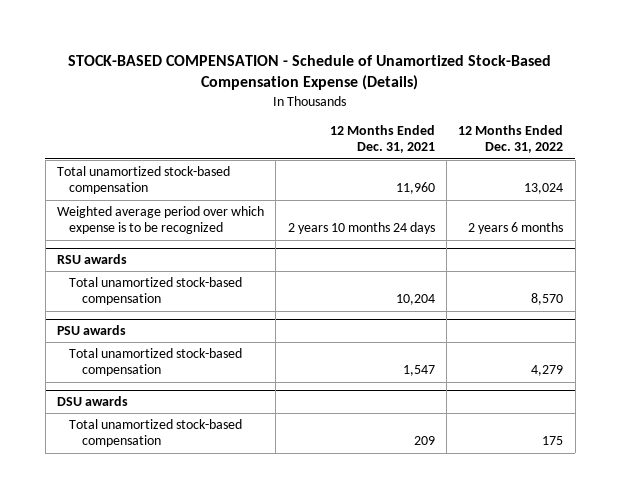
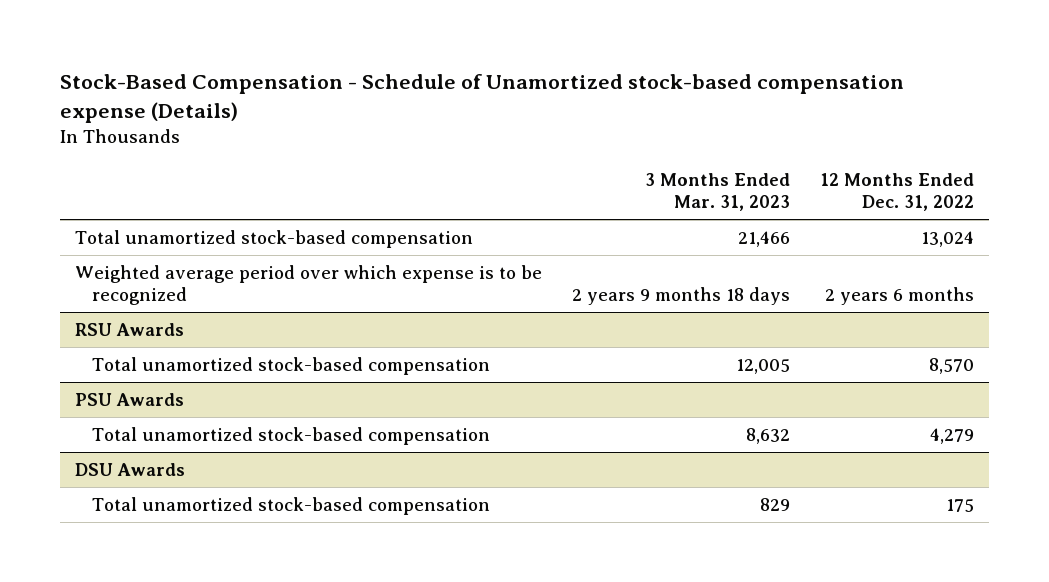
[68,55,552,91] STOCK-BASED COMPENSATION - Schedule of Unamortized Stock-Based Compensation Expense (Details) -> [59,73,904,124] Stock-Based Compensation - Schedule of Unamortized stock-based compensation expense (Details)
[329,125,435,154] 12 Months Ended Dec. 31, 2021 -> none
none -> [644,173,790,212] 3 Months Ended Mar. 31, 2023
[57,254,128,265] RSU awards -> [74,323,184,337] RSU Awards
[57,325,127,336] PSU awards -> [74,393,184,407] PSU Awards
[57,396,129,407] DSU awards -> [74,463,185,477] DSU Awards

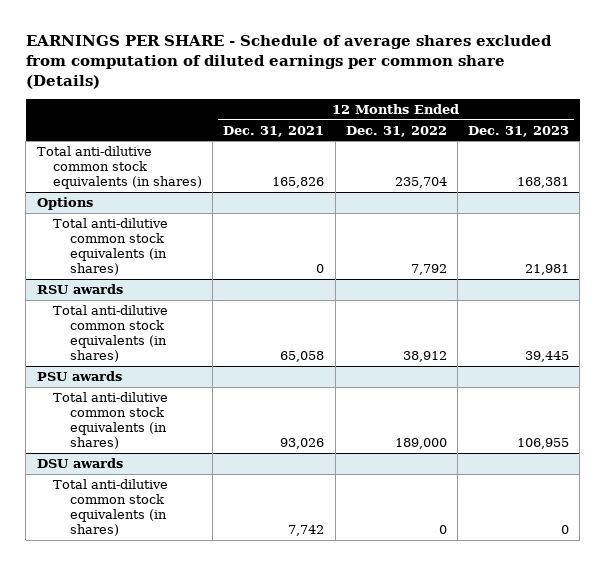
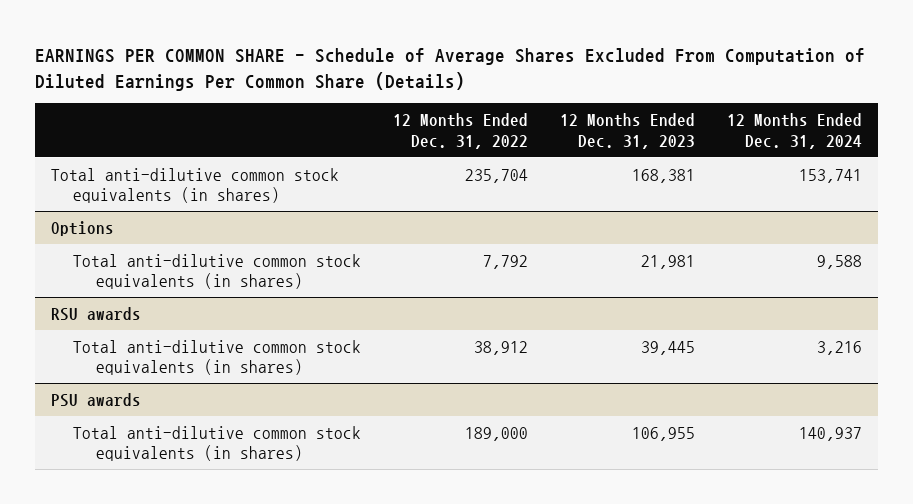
[25,35,552,90] EARNINGS PER SHARE - Schedule of average shares excluded from computation of diluted earnings per common share (Details) -> [35,47,866,91] EARNINGS PER COMMON SHARE - Schedule of Average Shares Excluded From Computation of Diluted Earnings Per Common Share (Details)
[223,125,325,137] Dec. 31, 2021 -> none
none -> [726,113,862,149] 12 Months Ended Dec. 31, 2024
[36,458,123,469] DSU awards -> none
[53,479,169,537] Total anti-dilutive common stock equivalents (in shares) -> none

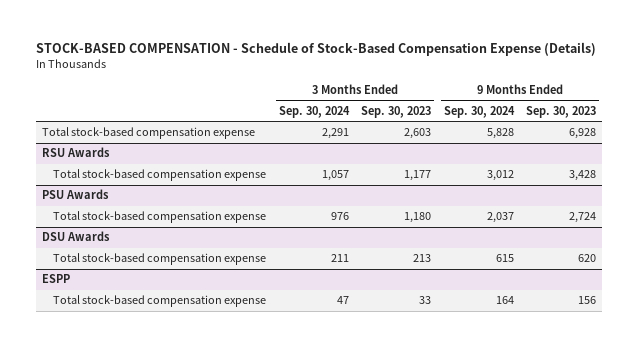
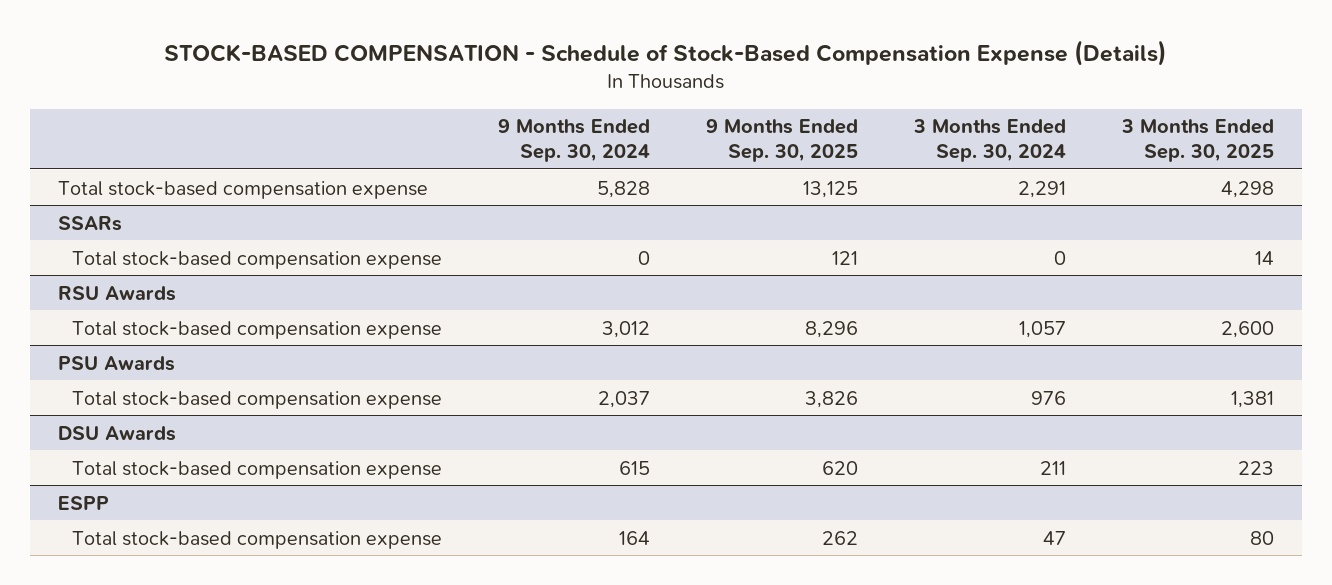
[361,105,432,118] Sep. 30, 2023 -> none
[526,105,597,118] Sep. 30, 2023 -> none
none -> [706,119,859,163] 9 Months Ended Sep. 30, 2025
none -> [1120,119,1274,163] 3 Months Ended Sep. 30, 2025
none -> [57,215,122,231] SSARs
none -> [72,250,443,269] Total stock-based compensation expense

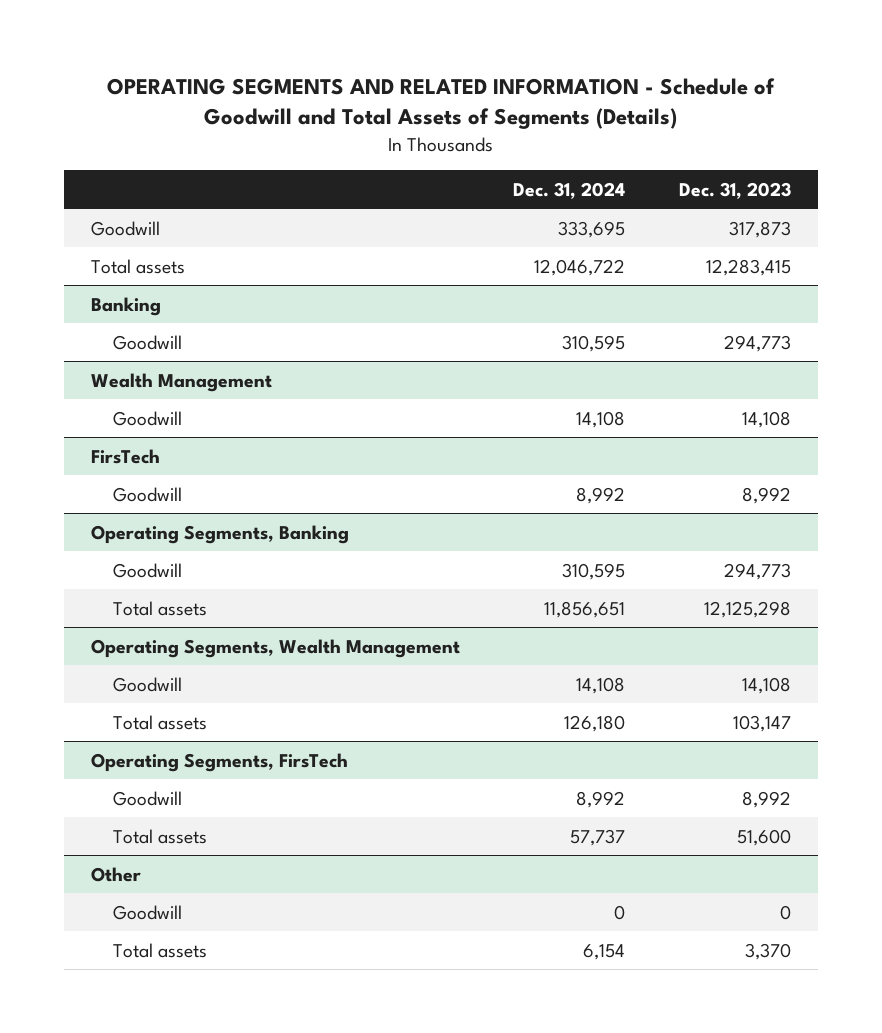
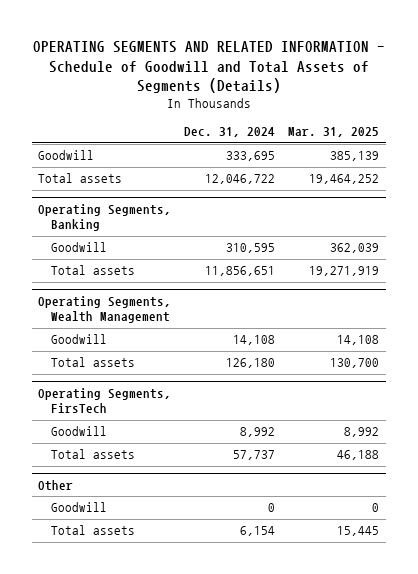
[678,181,791,199] Dec. 31, 2023 -> none
none -> [288,127,380,138] Mar. 31, 2025
[90,296,161,316] Banking -> none
[113,334,183,350] Goodwill -> none
[90,372,272,392] Wealth Management -> none
[113,410,183,426] Goodwill -> none
[90,448,160,464] FirsTech -> none
[113,486,183,502] Goodwill -> none

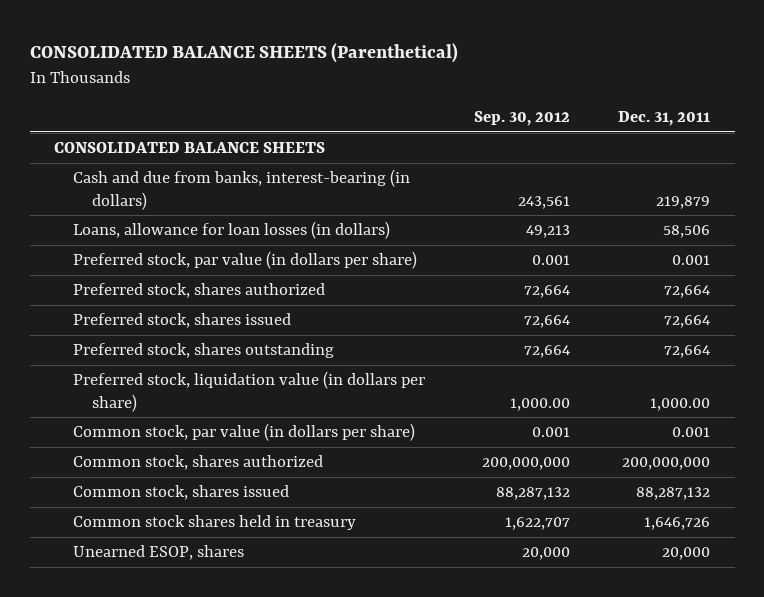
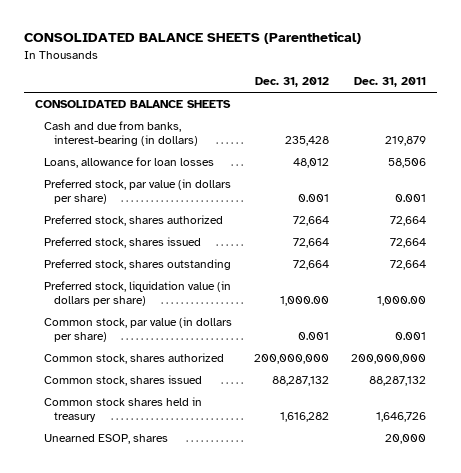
[473,110,570,126] Sep. 30, 2012 -> none
none -> [255,77,330,88] Dec. 31, 2012
[73,221,391,240] Loans, allowance for loan losses (in dollars) -> [44,156,215,168] Loans, allowance for loan losses

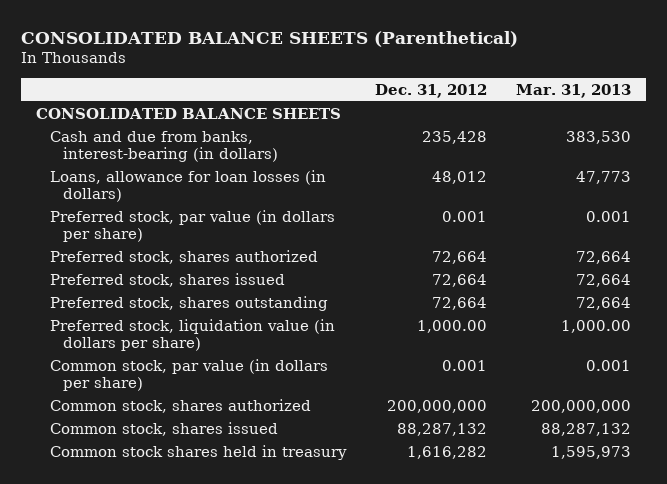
[354,77,427,88] Dec. 31, 2011 -> none
none -> [516,83,632,98] Mar. 31, 2013
[44,156,215,168] Loans, allowance for loan losses -> [49,169,326,202] Loans, allowance for loan losses (in dollars)
[44,433,169,444] Unearned ESOP, shares -> none

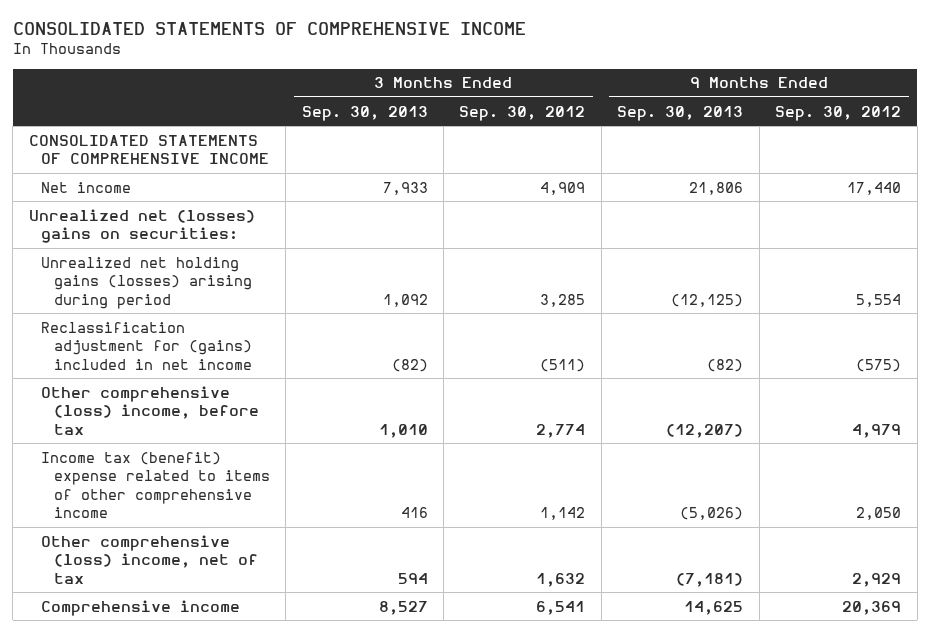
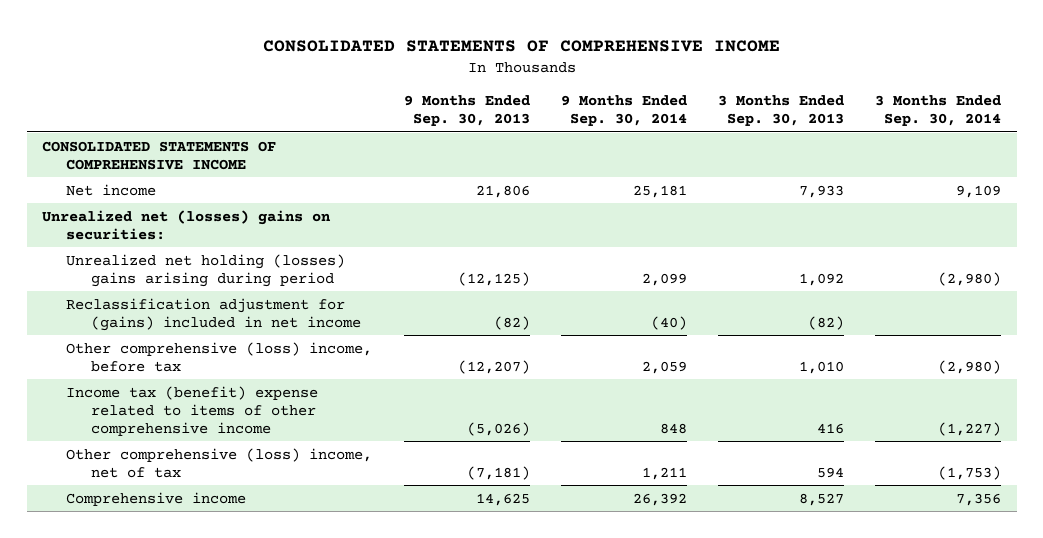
[459,105,586,121] Sep. 30, 2012 -> none
[775,105,902,121] Sep. 30, 2012 -> none
none -> [560,94,687,127] 9 Months Ended Sep. 30, 2014
none -> [874,94,1001,127] 3 Months Ended Sep. 30, 2014
[41,256,252,309] Unrealized net holding gains (losses) arising during period -> [66,253,346,287] Unrealized net holding (losses) gains arising during period

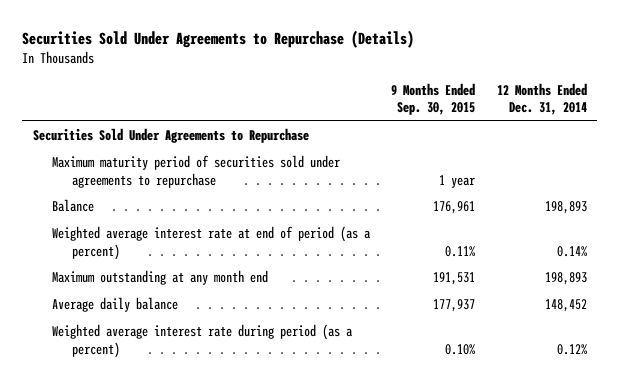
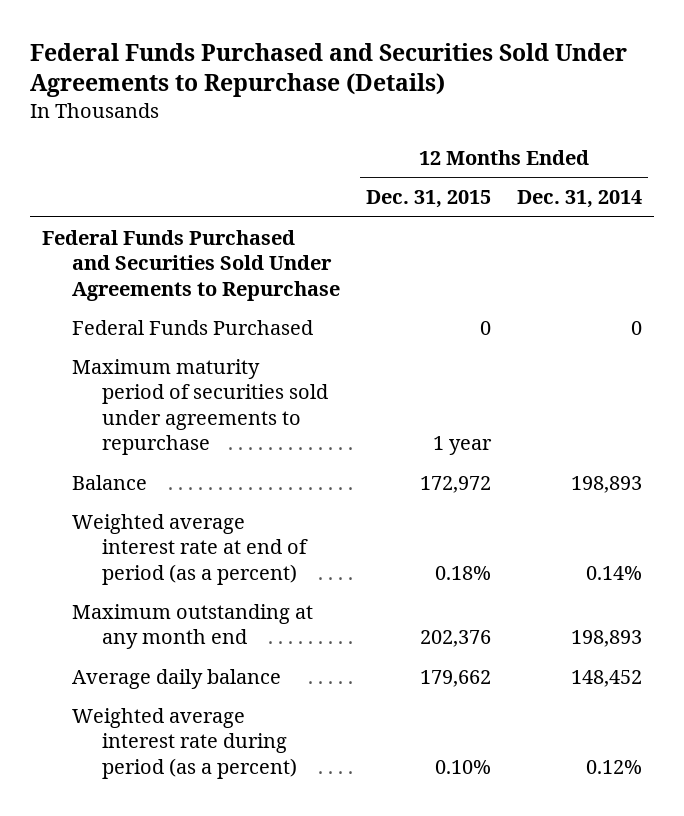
[22,29,415,48] Securities Sold Under Agreements to Repurchase (Details) -> [29,42,627,98] Federal Funds Purchased and Securities Sold Under Agreements to Repurchase (Details)
[391,83,476,116] 9 Months Ended Sep. 30, 2015 -> none
none -> [366,190,492,209] Dec. 31, 2015
[32,128,309,144] Securities Sold Under Agreements to Repurchase -> [42,229,341,301] Federal Funds Purchased and Securities Sold Under Agreements to Repurchase
none -> [72,319,314,335] Federal Funds Purchased

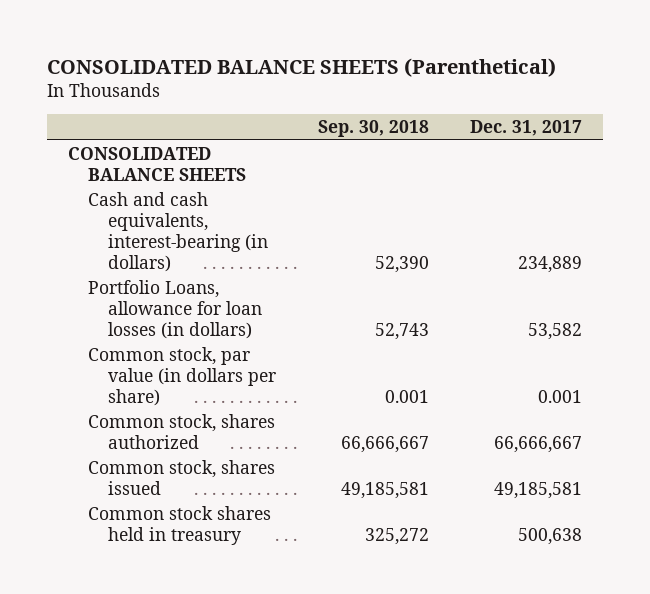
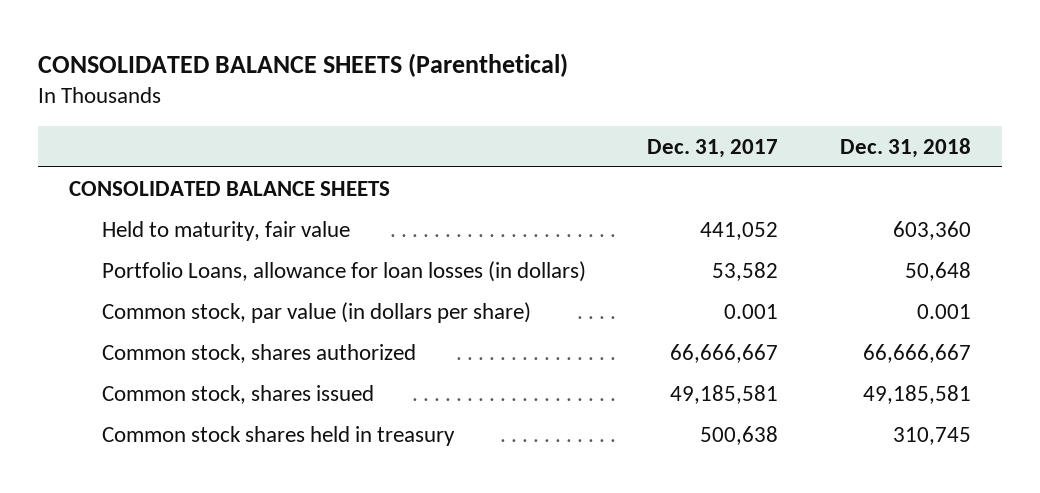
[317,120,429,138] Sep. 30, 2018 -> none
none -> [839,137,971,158] Dec. 31, 2018
[87,191,268,272] Cash and cash equivalents, interest-bearing (in dollars) -> none
none -> [101,220,350,241] Held to maturity, fair value

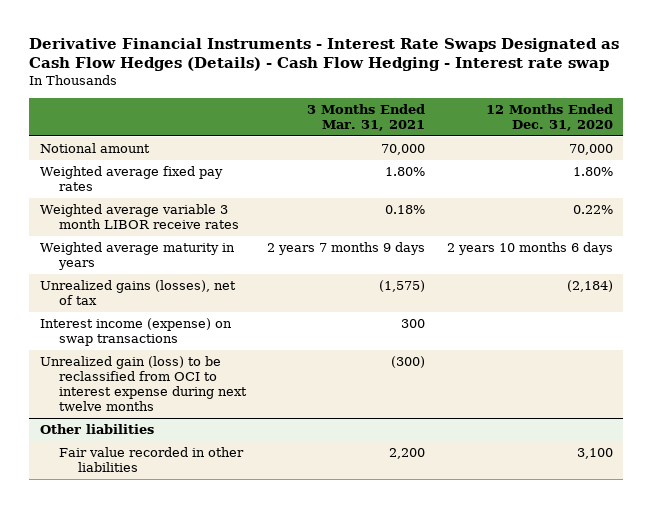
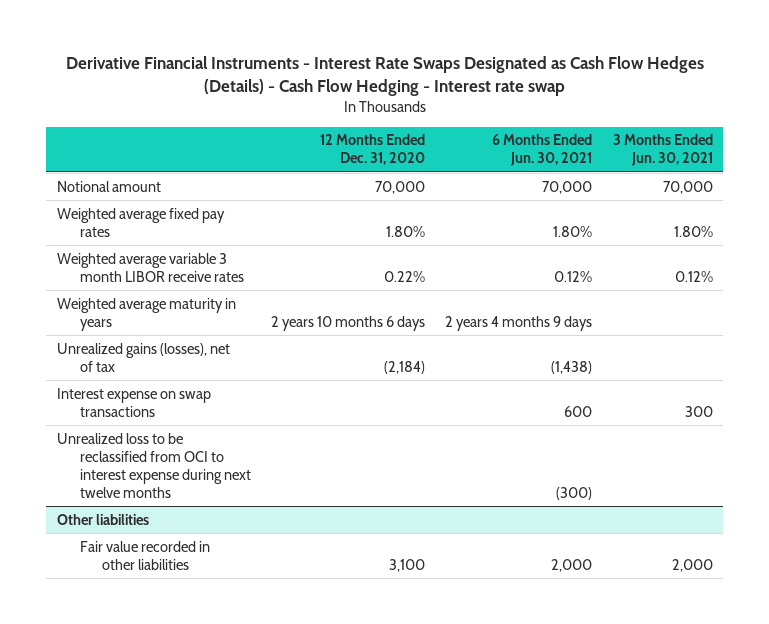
[307,103,426,131] 3 Months Ended Mar. 31, 2021 -> none
none -> [492,134,593,167] 6 Months Ended Jun. 30, 2021
none -> [612,134,713,167] 3 Months Ended Jun. 30, 2021
[39,318,232,347] Interest income (expense) on swap transactions -> [56,387,211,417] Interest expense on swap transactions
[39,356,247,412] Unrealized gain (loss) to be reclassified from OCI to interest expense during next twelve months -> [56,432,251,498] Unrealized loss to be reclassified from OCI to interest expense during next twelve months

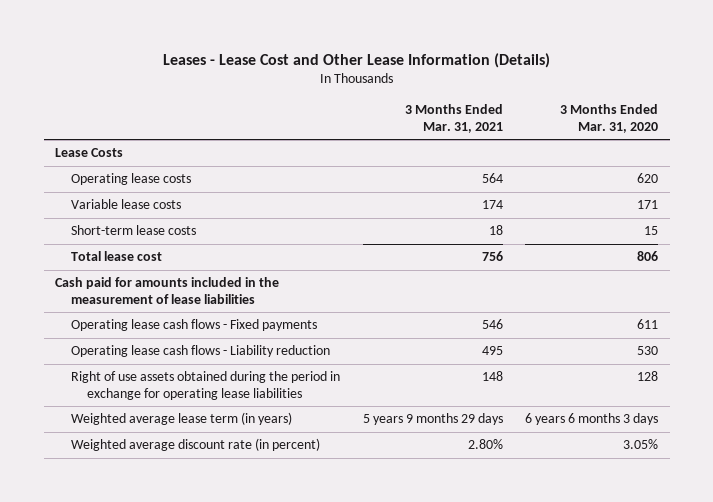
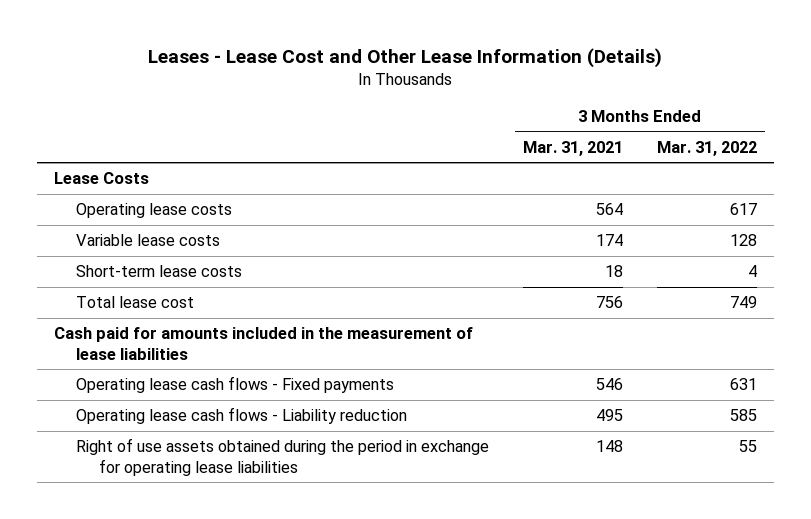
[560,104,659,134] 3 Months Ended Mar. 31, 2020 -> none
none -> [656,140,757,156] Mar. 31, 2022
[71,412,293,426] Weighted average lease term (in years) -> none
[71,438,321,452] Weighted average discount rate (in percent) -> none

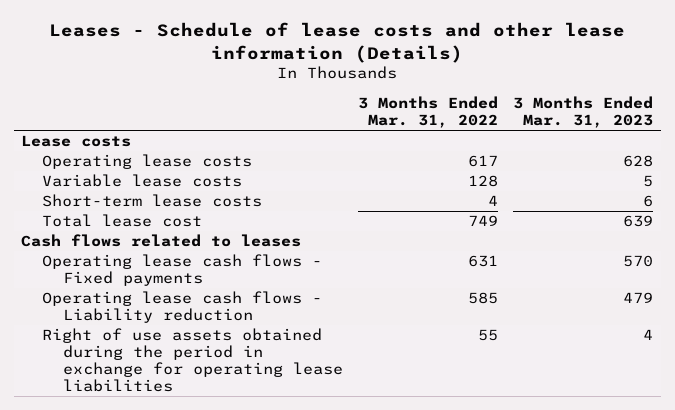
[148,47,663,68] Leases - Lease Cost and Other Lease Information (Details) -> [49,22,626,63] Leases - Schedule of lease costs and other lease information (Details)
[523,140,624,156] Mar. 31, 2021 -> none
none -> [513,96,654,129] 3 Months Ended Mar. 31, 2023
[53,172,149,185] Lease Costs -> [21,135,132,148] Lease costs
[53,327,473,360] Cash paid for amounts included in the measurement of lease liabilities -> [21,234,302,248] Cash flows related to leases

